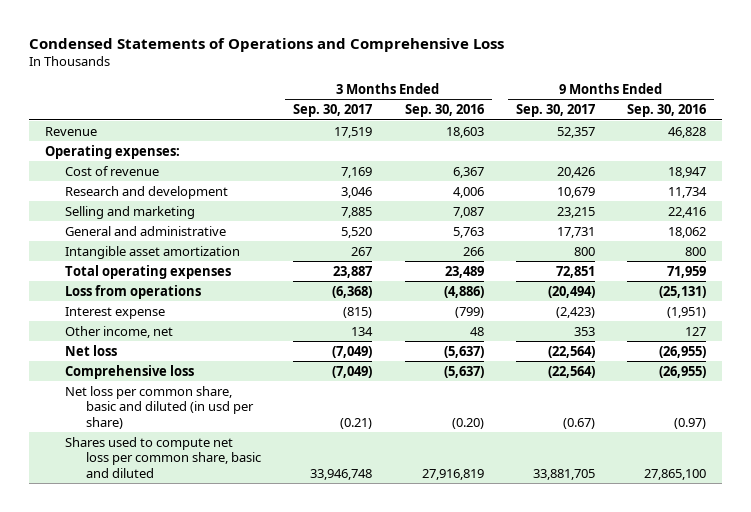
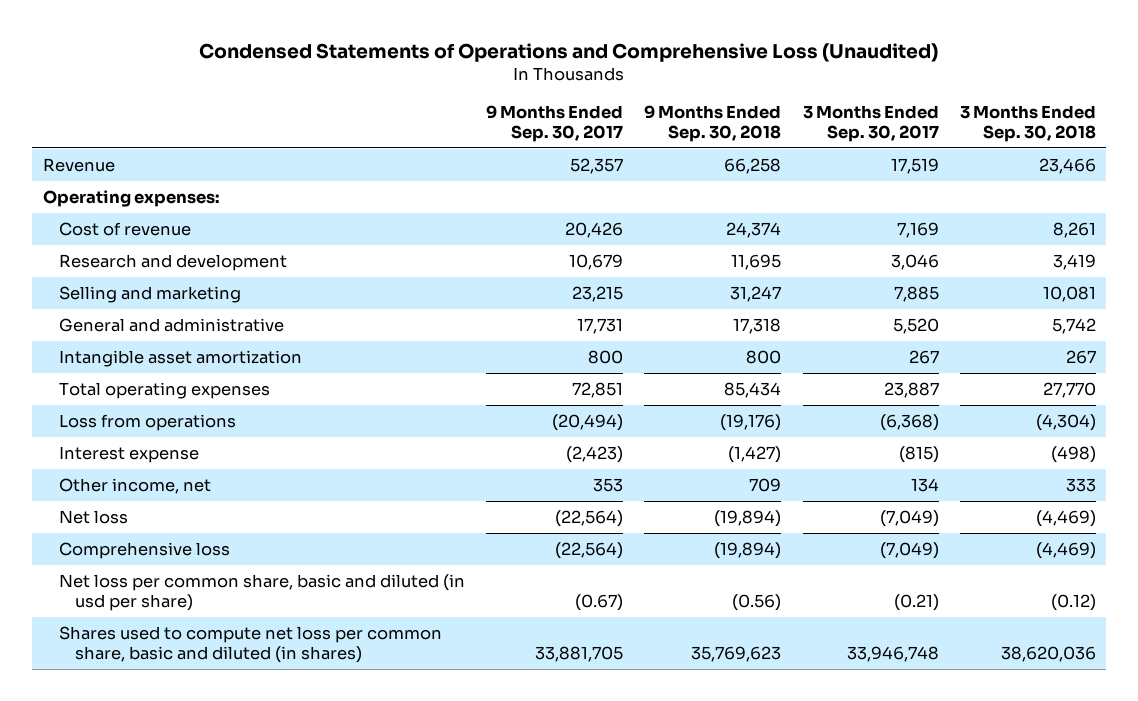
[28,37,504,52] Condensed Statements of Operations and Comprehensive Loss -> [199,42,939,62] Condensed Statements of Operations and Comprehensive Loss (Unaudited)
[404,104,484,118] Sep. 30, 2016 -> none
[627,104,707,118] Sep. 30, 2016 -> none
none -> [644,105,782,143] 9 Months Ended Sep. 30, 2018
none -> [959,105,1096,143] 3 Months Ended Sep. 30, 2018
[65,436,261,478] Shares used to compute net loss per common share, basic and diluted -> [58,625,442,663] Shares used to compute net loss per common share, basic and diluted (in shares)

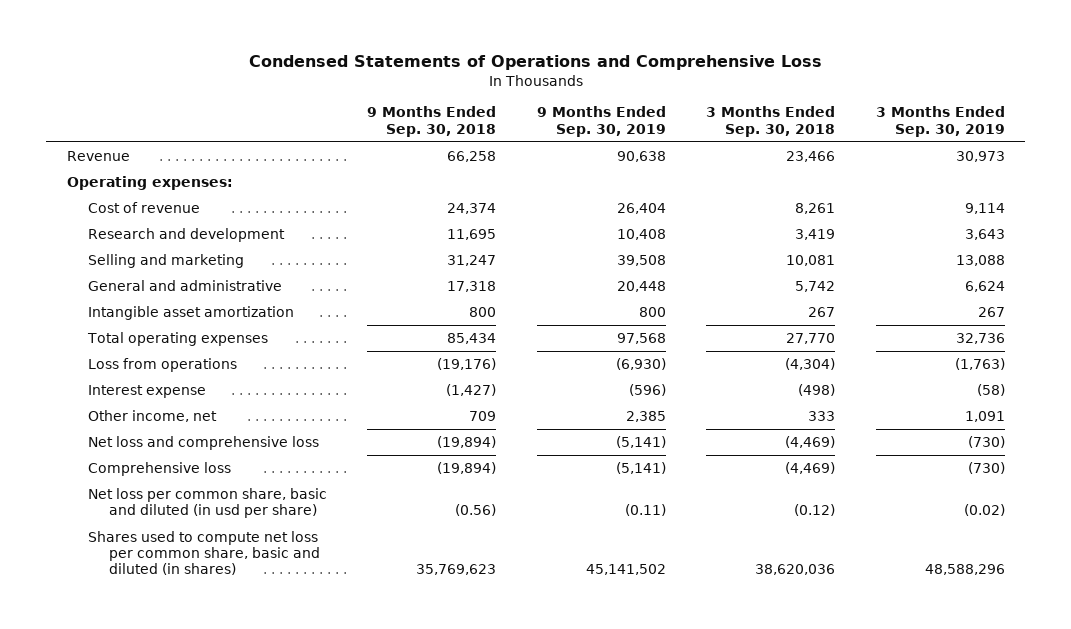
[199,42,939,62] Condensed Statements of Operations and Comprehensive Loss (Unaudited) -> [248,55,822,71] Condensed Statements of Operations and Comprehensive Loss
[485,105,623,143] 9 Months Ended Sep. 30, 2017 -> none
[802,105,939,143] 3 Months Ended Sep. 30, 2017 -> none
none -> [536,106,666,137] 9 Months Ended Sep. 30, 2019
none -> [875,106,1005,137] 3 Months Ended Sep. 30, 2019
[58,509,128,524] Net loss -> [88,436,320,451] Net loss and comprehensive loss

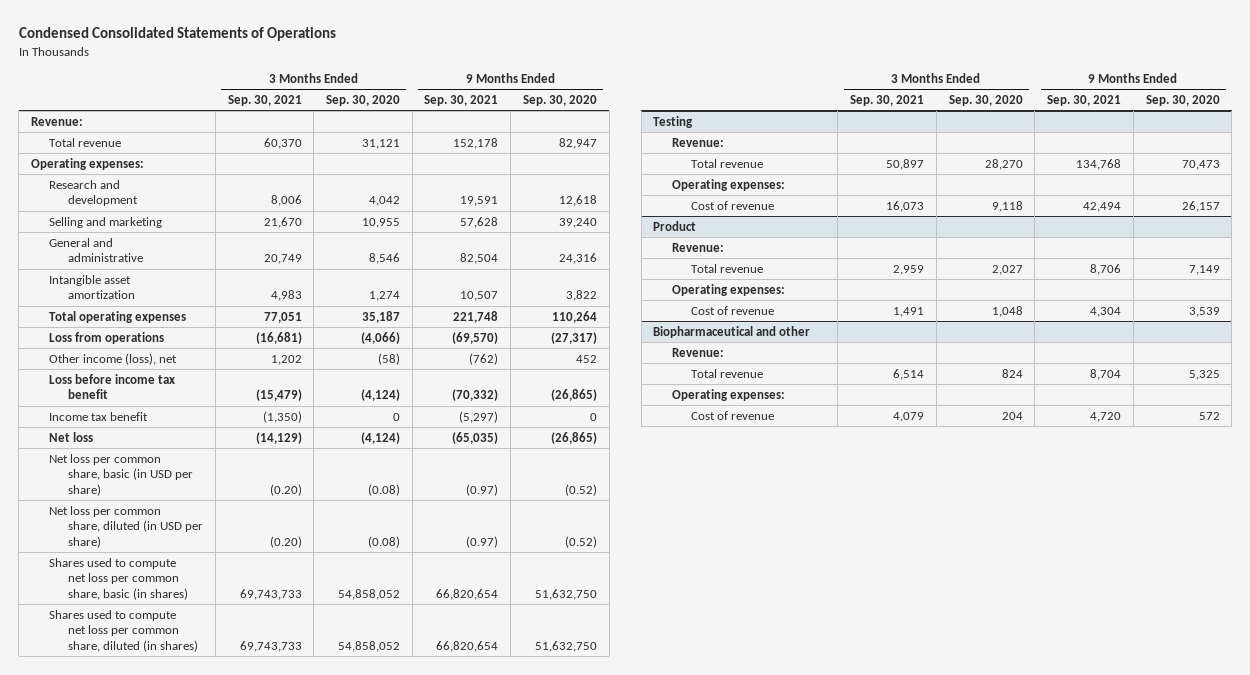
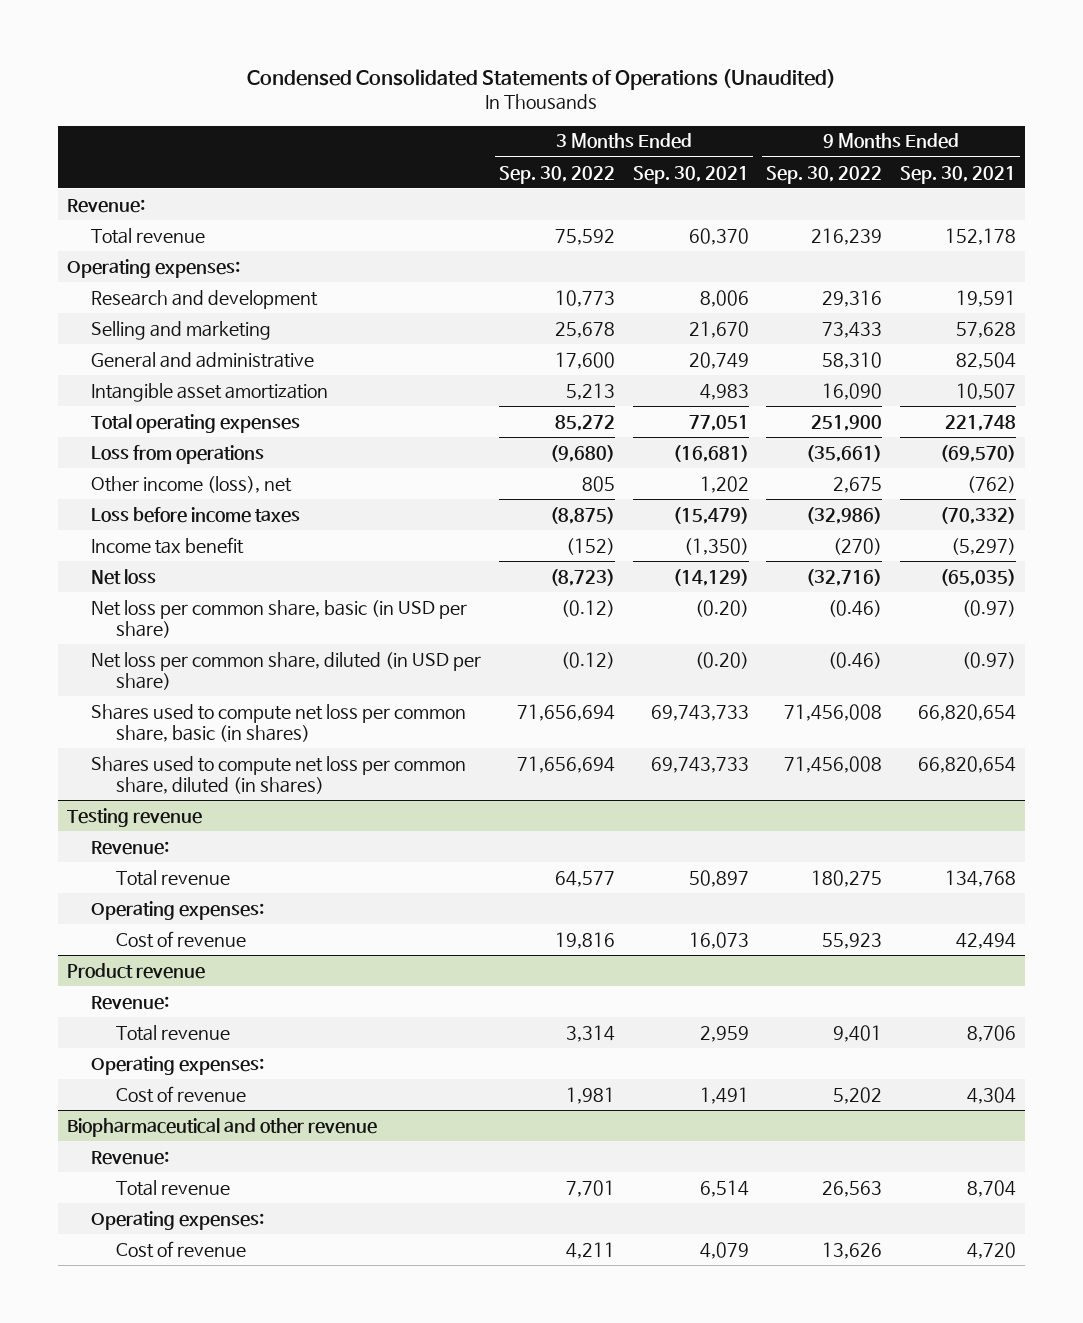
[18,27,336,42] Condensed Consolidated Statements of Operations -> [247,68,837,90] Condensed Consolidated Statements of Operations (Unaudited)
[326,94,401,106] Sep. 30, 2020 -> none
[522,94,597,106] Sep. 30, 2020 -> none
none -> [499,165,616,184] Sep. 30, 2022
none -> [766,165,883,184] Sep. 30, 2022
[49,373,176,400] Loss before income tax benefit -> [91,506,301,523] Loss before income taxes
[653,115,694,128] Testing -> [66,807,202,827] Testing revenue
[653,220,697,231] Product -> [66,962,205,979] Product revenue
[653,325,811,338] Biopharmaceutical and other -> [66,1117,377,1137] Biopharmaceutical and other revenue

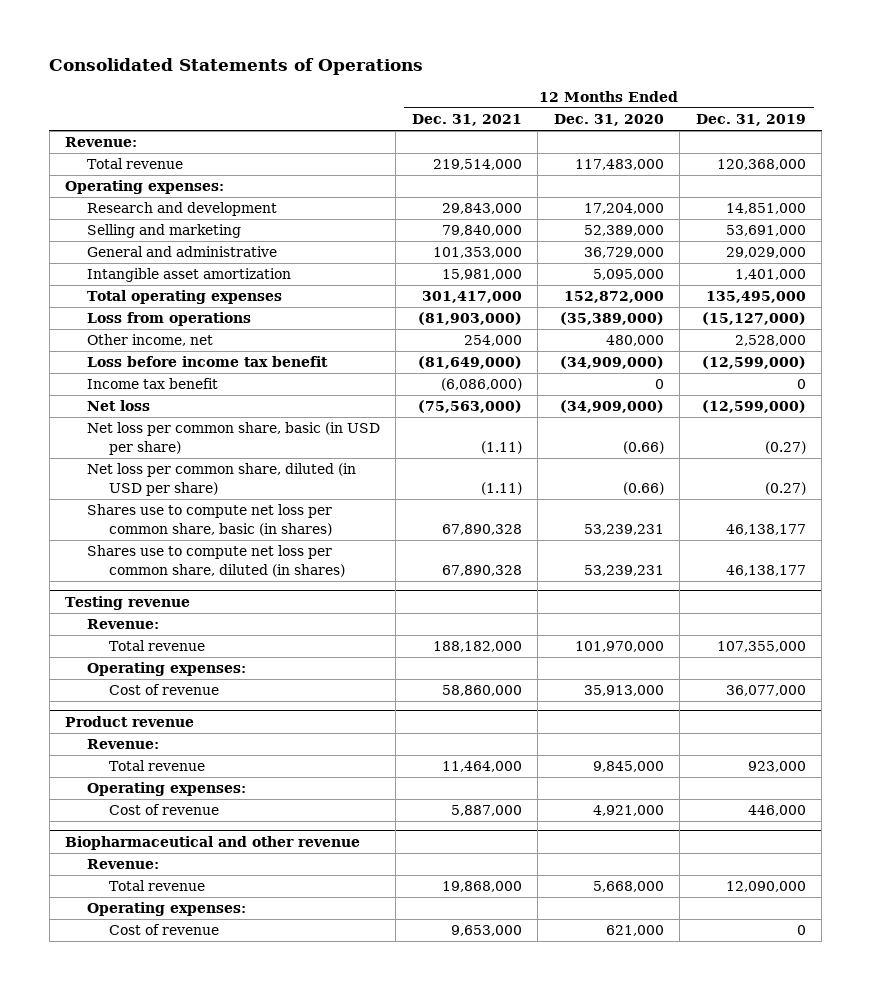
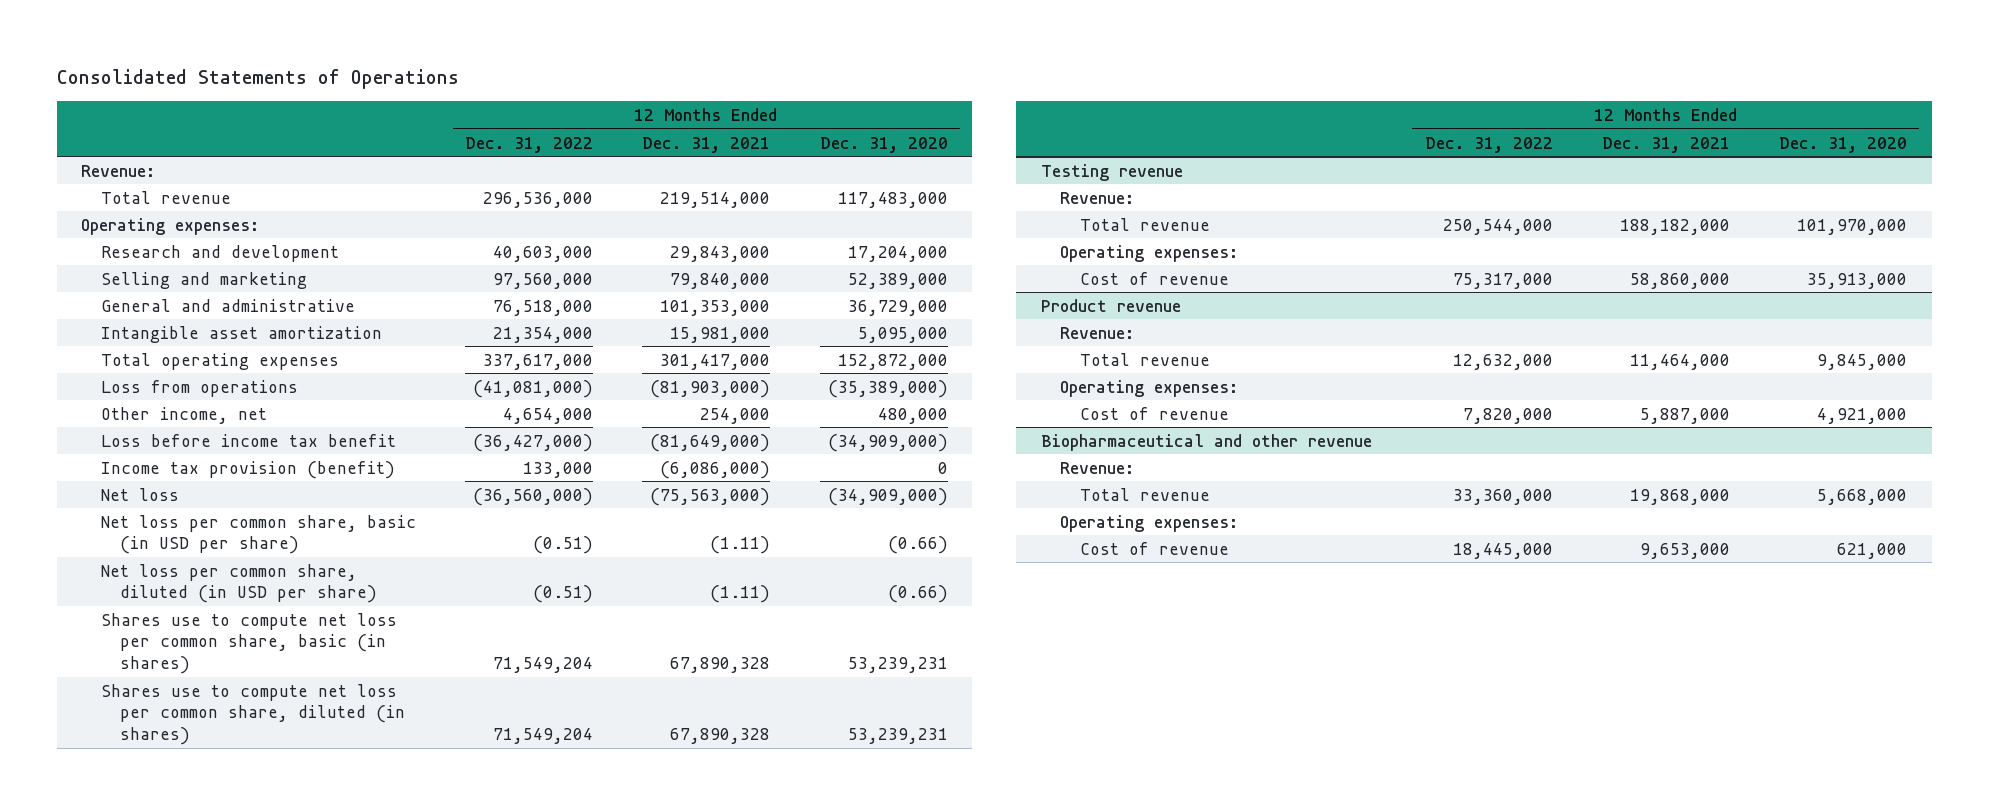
[695,114,806,127] Dec. 31, 2019 -> none
none -> [465,136,594,153] Dec. 31, 2022
[86,378,218,390] Income tax benefit -> [100,460,395,479] Income tax provision (benefit)

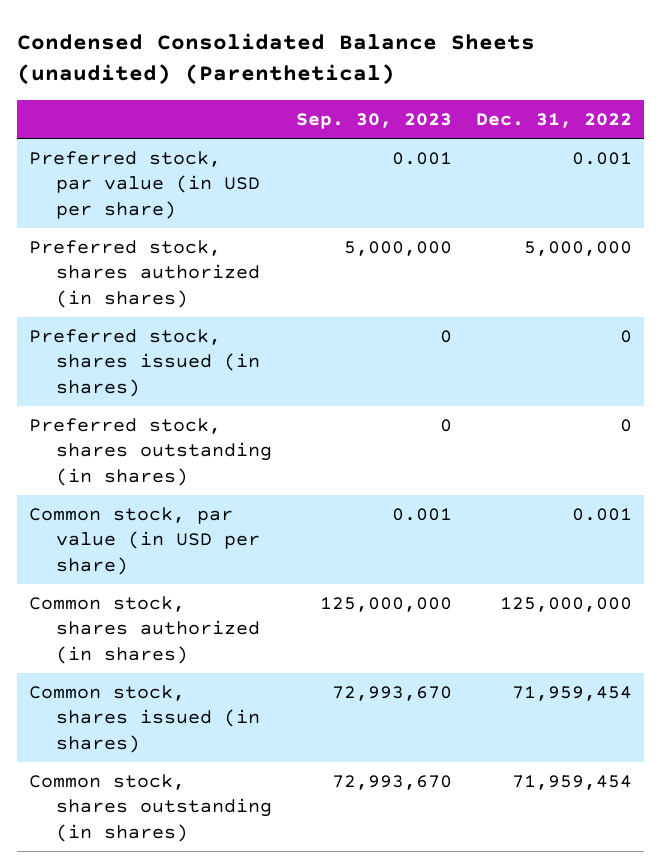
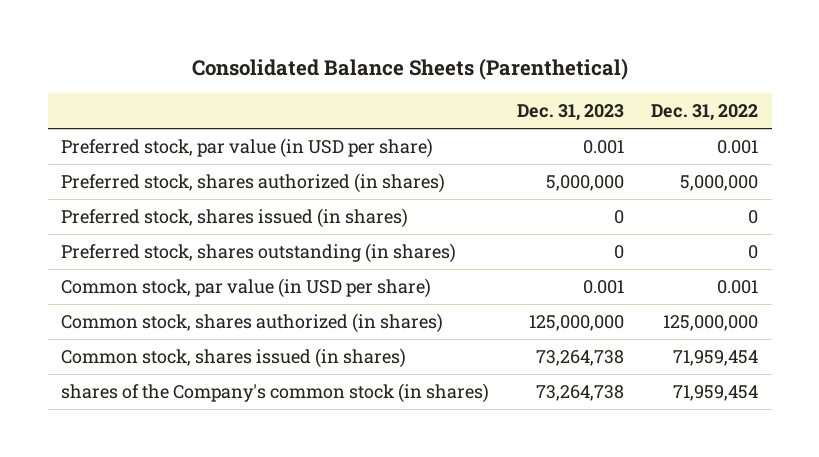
[17,32,536,86] Condensed Consolidated Balance Sheets (unaudited) (Parenthetical) -> [191,58,628,81] Consolidated Balance Sheets (Parenthetical)
[295,113,452,130] Sep. 30, 2023 -> none
none -> [516,104,624,122] Dec. 31, 2023
[29,773,272,842] Common stock, shares outstanding (in shares) -> [61,382,490,403] shares of the Company's common stock (in shares)

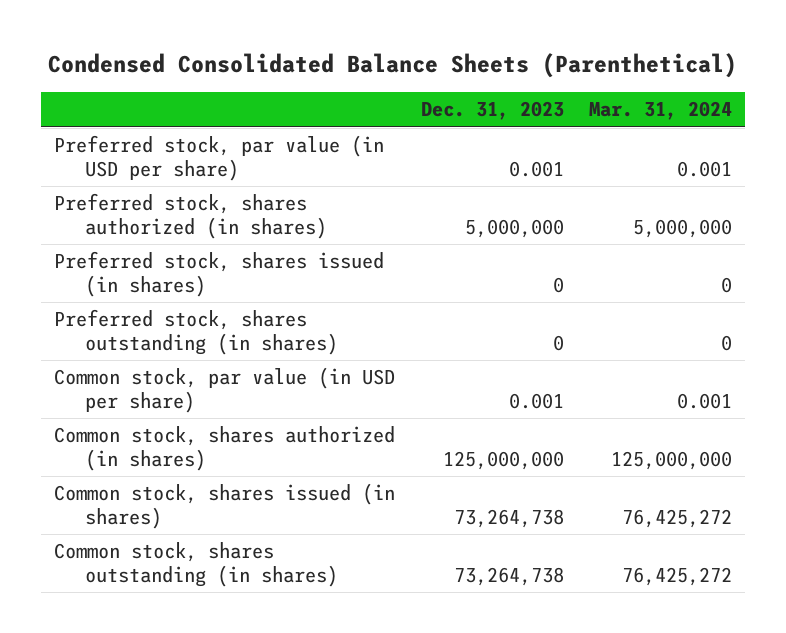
[191,58,628,81] Consolidated Balance Sheets (Parenthetical) -> [48,53,738,79] Condensed Consolidated Balance Sheets (Parenthetical)
[651,104,759,122] Dec. 31, 2022 -> none
none -> [589,101,733,121] Mar. 31, 2024
[61,382,490,403] shares of the Company's common stock (in shares) -> [53,542,338,587] Common stock, shares outstanding (in shares)

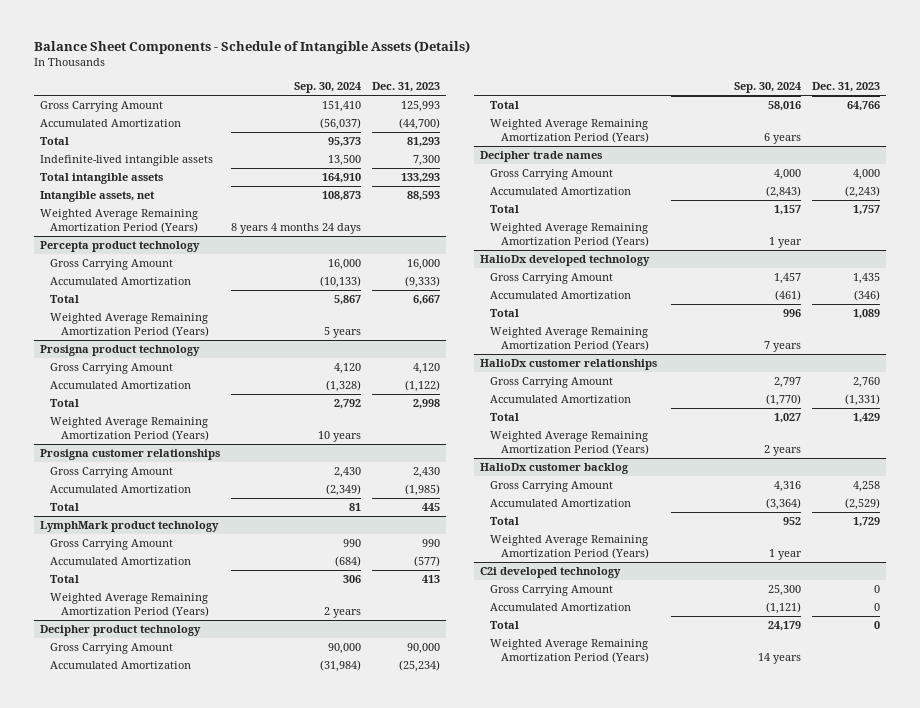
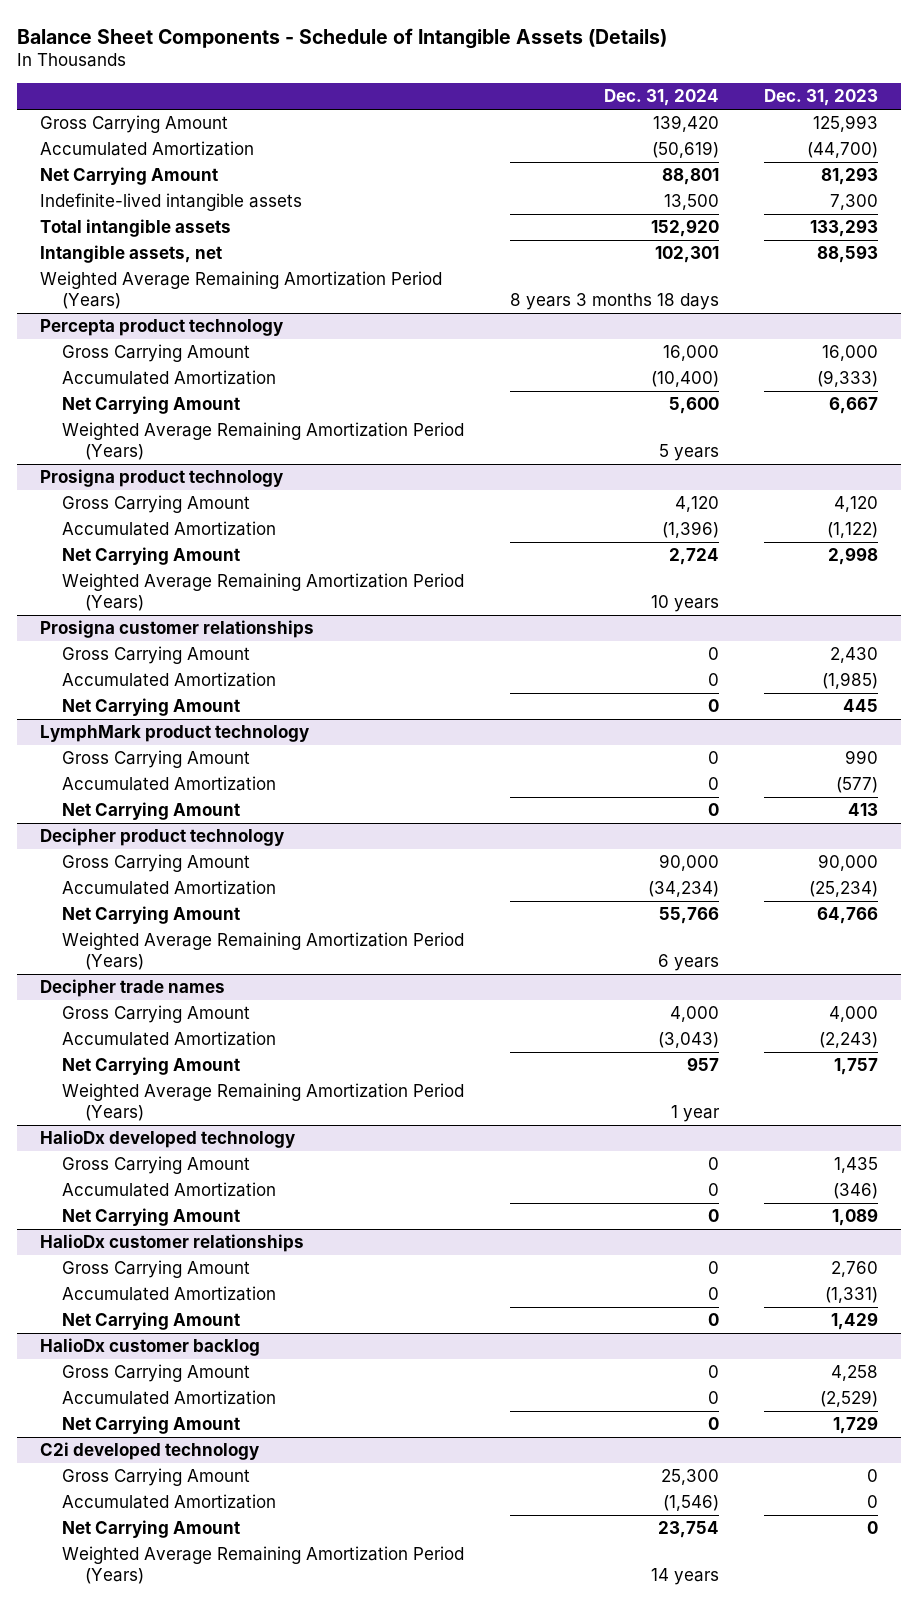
[293,82,361,94] Sep. 30, 2024 -> none
none -> [603,89,719,107] Dec. 31, 2024
[39,136,69,145] Total -> [39,166,218,185] Net Carrying Amount
[50,294,80,303] Total -> [62,395,241,414] Net Carrying Amount
[50,398,80,407] Total -> [62,546,241,565] Net Carrying Amount
[50,502,80,511] Total -> [62,697,241,716] Net Carrying Amount
[50,592,210,617] Weighted Average Remaining Amortization Period (Years) -> none
[50,574,80,583] Total -> [62,801,241,820] Net Carrying Amount
[490,100,520,109] Total -> [62,905,241,924] Net Carrying Amount
[490,204,520,213] Total -> [62,1056,241,1075] Net Carrying Amount
[490,326,650,351] Weighted Average Remaining Amortization Period (Years) -> none
[490,308,520,317] Total -> [62,1207,241,1226] Net Carrying Amount
[490,430,650,455] Weighted Average Remaining Amortization Period (Years) -> none
[490,412,520,421] Total -> [62,1311,241,1330] Net Carrying Amount
[490,534,650,559] Weighted Average Remaining Amortization Period (Years) -> none
[490,516,520,525] Total -> [62,1415,241,1434] Net Carrying Amount
[490,620,520,629] Total -> [62,1519,241,1538] Net Carrying Amount

